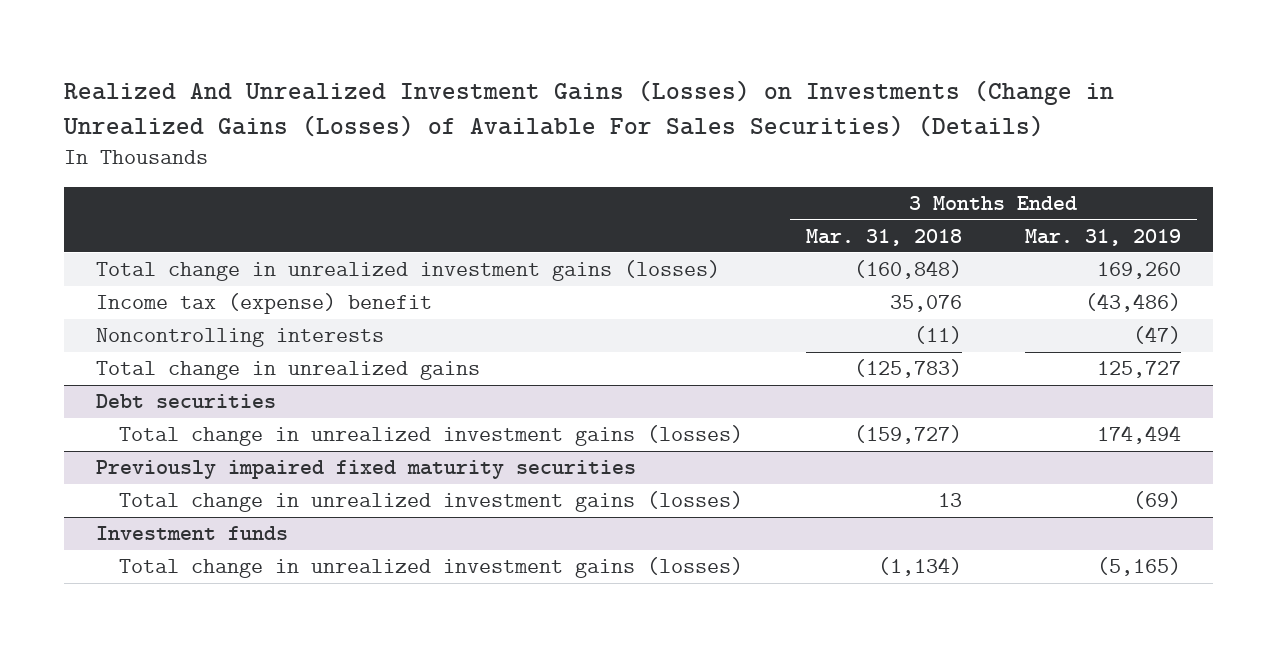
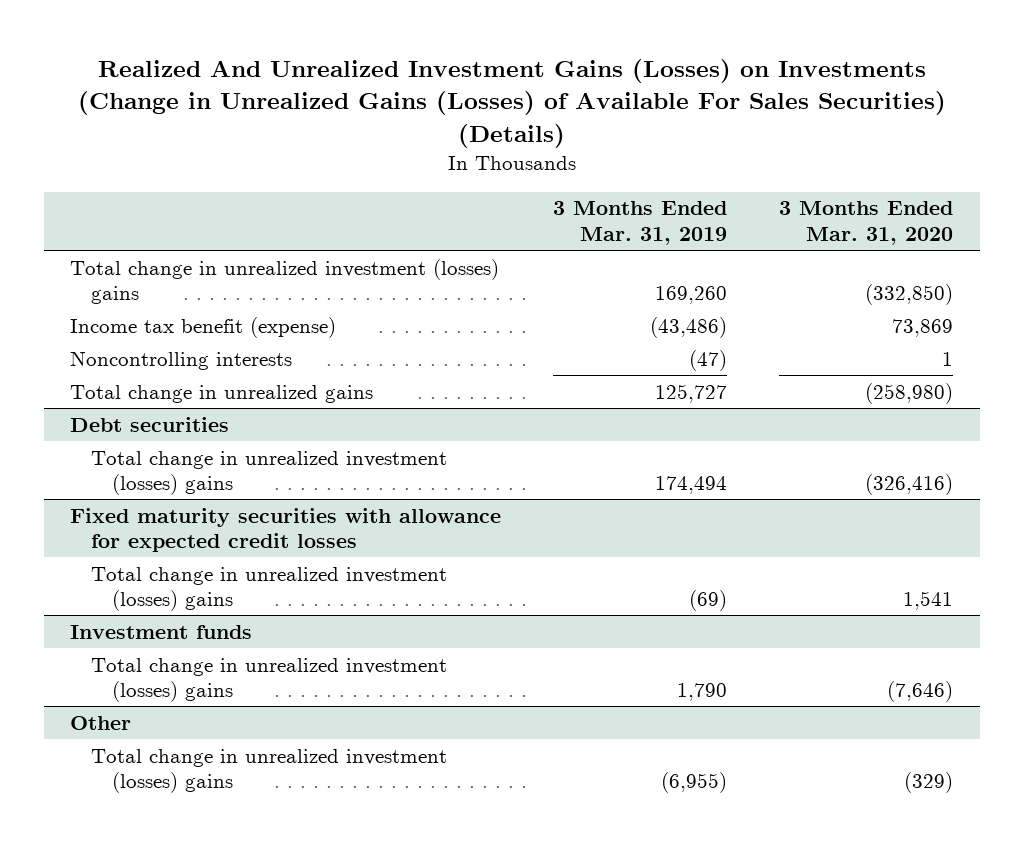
[805,228,962,246] Mar. 31, 2018 -> none
none -> [779,201,954,245] 3 Months Ended Mar. 31, 2020
[95,260,720,282] Total change in unrealized investment gains (losses) -> [69,258,499,305] Total change in unrealized investment (losses) gains
[95,293,432,315] Income tax (expense) benefit -> [69,316,336,338] Income tax benefit (expense)
[118,425,743,447] Total change in unrealized investment gains (losses) -> [91,450,448,496] Total change in unrealized investment (losses) gains
[95,460,636,480] Previously impaired fixed maturity securities -> [69,507,501,553] Fixed maturity securities with allowance for expected credit losses
[118,491,743,513] Total change in unrealized investment gains (losses) -> [91,566,448,612] Total change in unrealized investment (losses) gains
[118,557,743,579] Total change in unrealized investment gains (losses) -> [91,657,448,703] Total change in unrealized investment (losses) gains
[1096,557,1181,577] (5,165) -> [677,683,728,702] 1,790
none -> [69,715,131,730] Other
none -> [91,748,448,794] Total change in unrealized investment (losses) gains

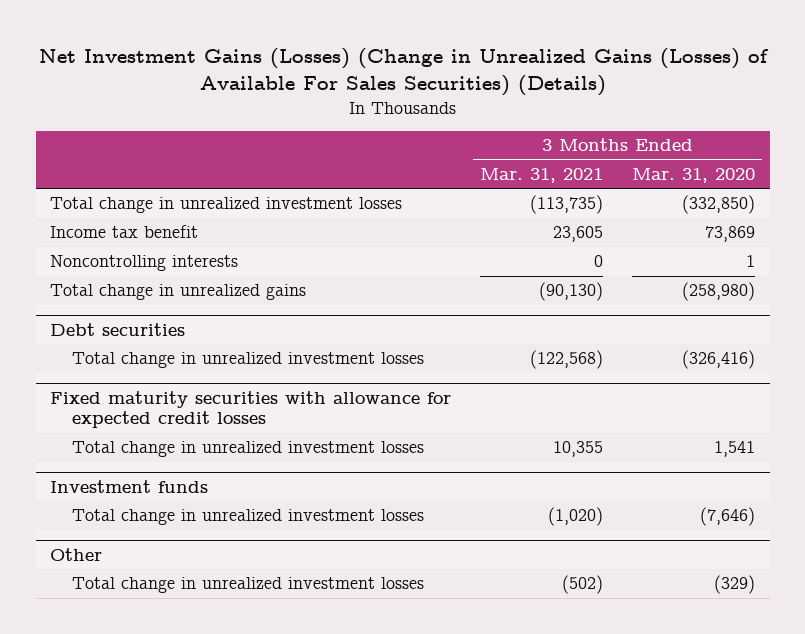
[77,58,946,149] Realized And Unrealized Investment Gains (Losses) on Investments (Change in Unrealized Gains (Losses) of Available For Sales Securities) (Details) -> [38,47,769,97] Net Investment Gains (Losses) (Change in Unrealized Gains (Losses) of Available For Sales Securities) (Details)
[553,201,728,245] 3 Months Ended Mar. 31, 2019 -> none
none -> [480,167,604,183] Mar. 31, 2021
[69,258,499,305] Total change in unrealized investment (losses) gains -> [50,197,403,214] Total change in unrealized investment losses
[69,316,336,338] Income tax benefit (expense) -> [50,225,199,239] Income tax benefit
[91,450,448,496] Total change in unrealized investment (losses) gains -> [72,352,425,369] Total change in unrealized investment losses
[91,566,448,612] Total change in unrealized investment (losses) gains -> [72,441,425,458] Total change in unrealized investment losses
[91,657,448,703] Total change in unrealized investment (losses) gains -> [72,509,425,526] Total change in unrealized investment losses
[91,748,448,794] Total change in unrealized investment (losses) gains -> [72,577,425,594] Total change in unrealized investment losses

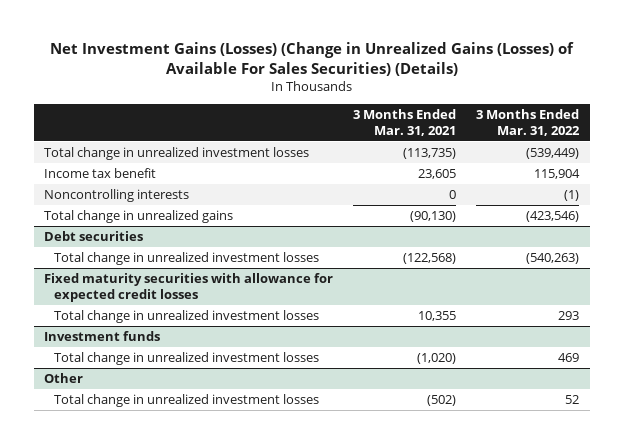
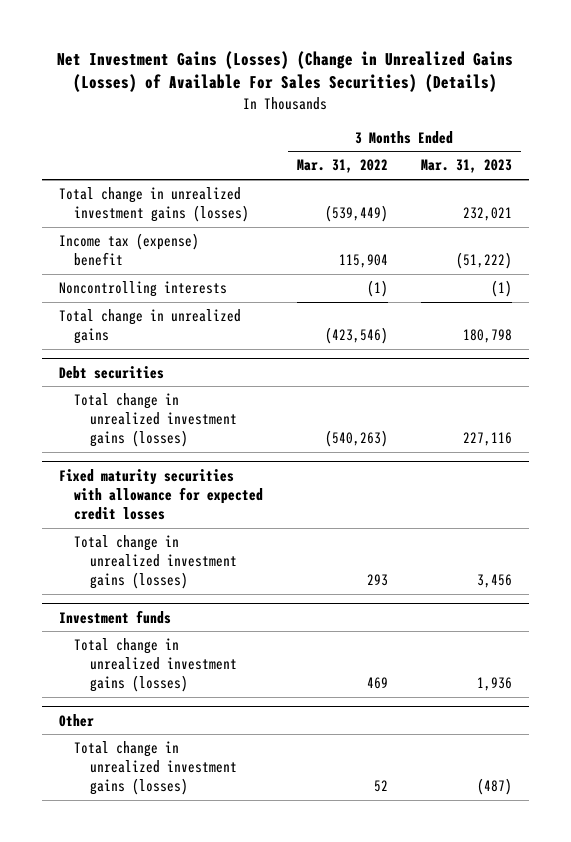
[353,109,457,136] 3 Months Ended Mar. 31, 2021 -> none
none -> [421,159,513,174] Mar. 31, 2023
[43,147,309,161] Total change in unrealized investment losses -> [58,187,250,223] Total change in unrealized investment gains (losses)
[43,168,156,179] Income tax benefit -> [58,233,199,267] Income tax (expense) benefit
[53,252,319,266] Total change in unrealized investment losses -> [74,393,237,448] Total change in unrealized investment gains (losses)
[53,310,319,324] Total change in unrealized investment losses -> [74,535,237,590] Total change in unrealized investment gains (losses)
[53,352,319,366] Total change in unrealized investment losses -> [74,638,237,693] Total change in unrealized investment gains (losses)
[53,394,319,408] Total change in unrealized investment losses -> [74,741,237,796] Total change in unrealized investment gains (losses)

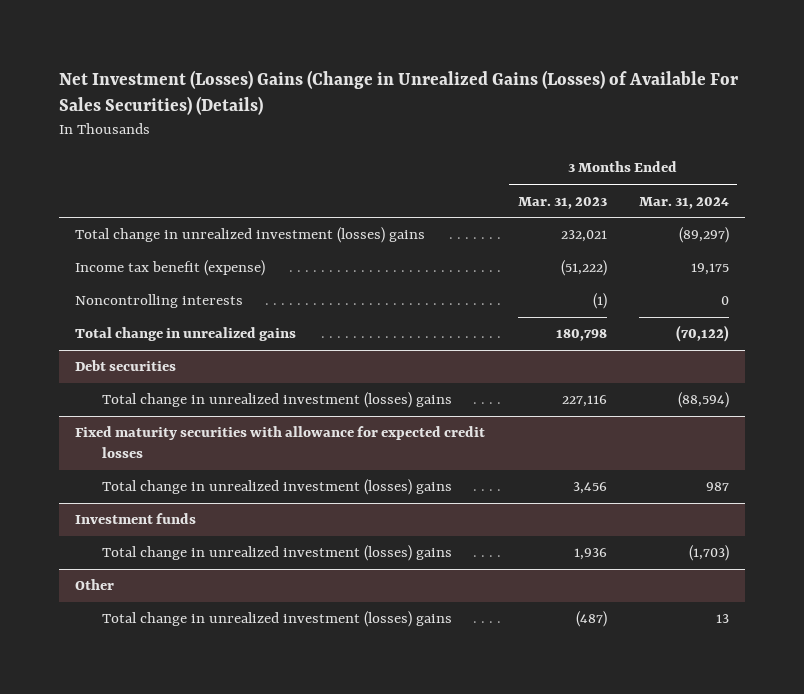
[57,51,514,93] Net Investment Gains (Losses) (Change in Unrealized Gains (Losses) of Available For Sales Securities) (Details) -> [58,69,738,116] Net Investment (Losses) Gains (Change in Unrealized Gains (Losses) of Available For Sales Securities) (Details)
[296,159,388,174] Mar. 31, 2022 -> none
none -> [639,196,730,209] Mar. 31, 2024
[58,187,250,223] Total change in unrealized investment gains (losses) -> [74,227,425,244] Total change in unrealized investment (losses) gains
[58,233,199,267] Income tax (expense) benefit -> [74,260,265,277] Income tax benefit (expense)
[74,393,237,448] Total change in unrealized investment gains (losses) -> [101,392,452,409] Total change in unrealized investment (losses) gains
[74,535,237,590] Total change in unrealized investment gains (losses) -> [101,479,452,496] Total change in unrealized investment (losses) gains
[74,638,237,693] Total change in unrealized investment gains (losses) -> [101,545,452,562] Total change in unrealized investment (losses) gains
[74,741,237,796] Total change in unrealized investment gains (losses) -> [101,611,452,628] Total change in unrealized investment (losses) gains

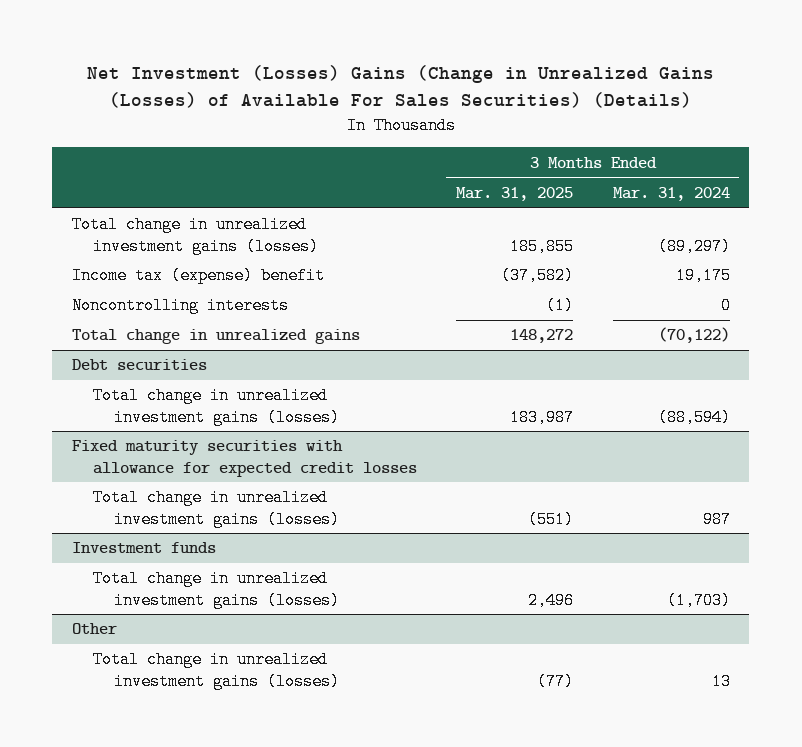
[517,196,607,209] Mar. 31, 2023 -> none
none -> [456,186,574,201] Mar. 31, 2025
[74,227,425,244] Total change in unrealized investment (losses) gains -> [72,216,319,255] Total change in unrealized investment gains (losses)
[74,260,265,277] Income tax benefit (expense) -> [72,267,326,285] Income tax (expense) benefit
[101,392,452,409] Total change in unrealized investment (losses) gains -> [92,387,340,426] Total change in unrealized investment gains (losses)
[101,479,452,496] Total change in unrealized investment (losses) gains -> [92,489,340,528] Total change in unrealized investment gains (losses)
[101,545,452,562] Total change in unrealized investment (losses) gains -> [92,570,340,609] Total change in unrealized investment gains (losses)
[101,611,452,628] Total change in unrealized investment (losses) gains -> [92,651,340,690] Total change in unrealized investment gains (losses)

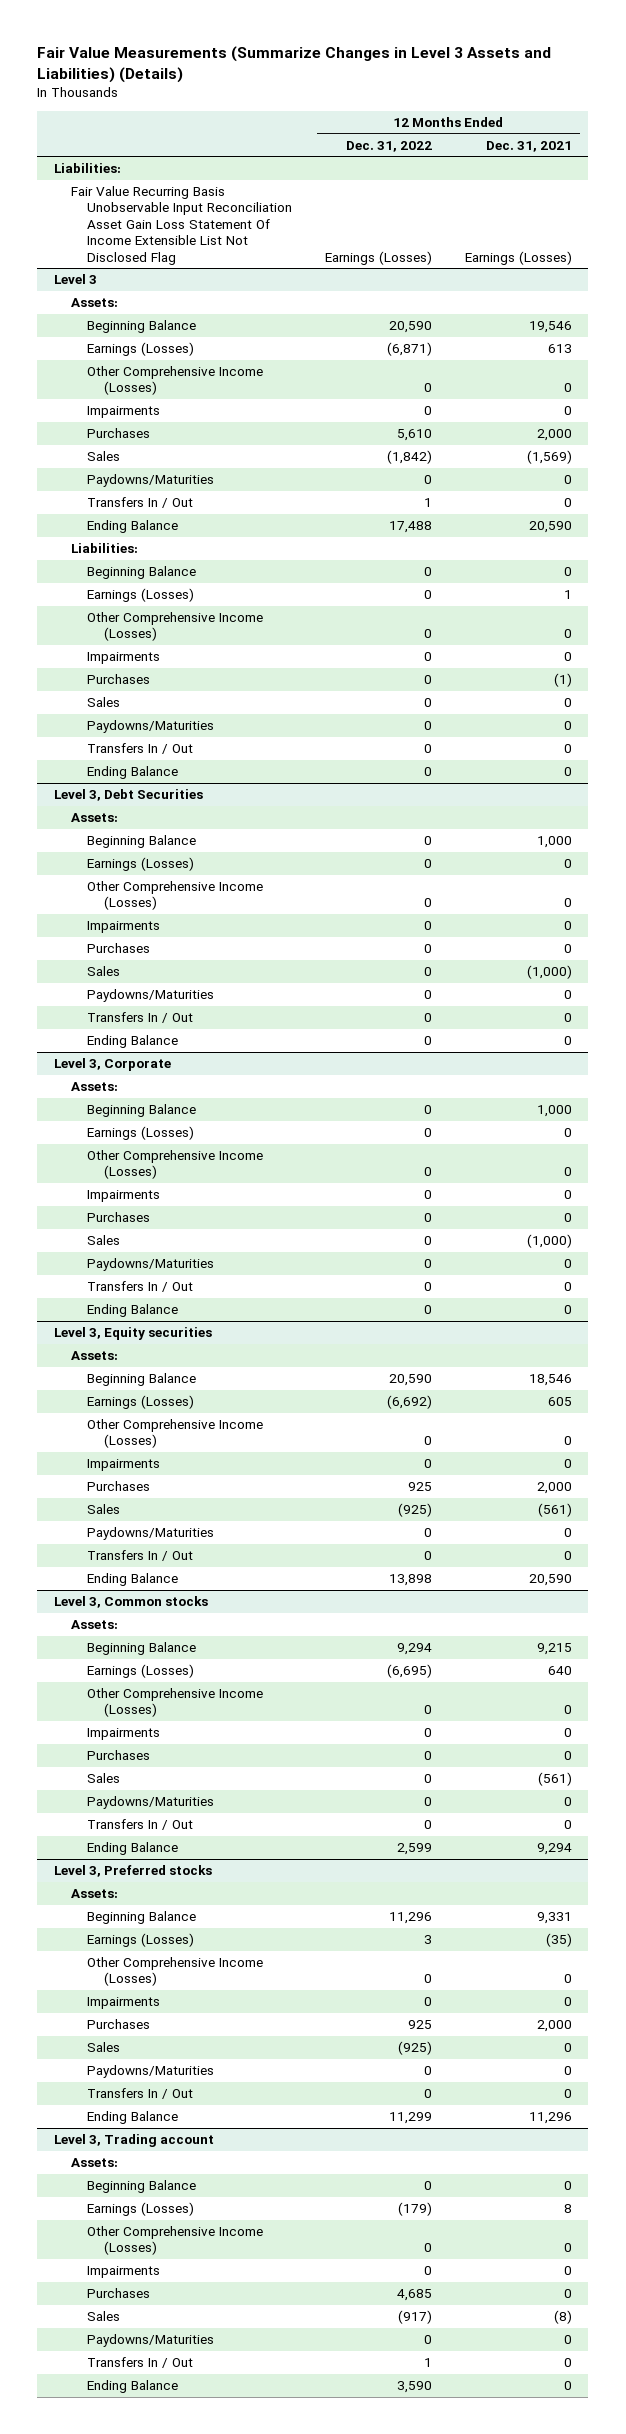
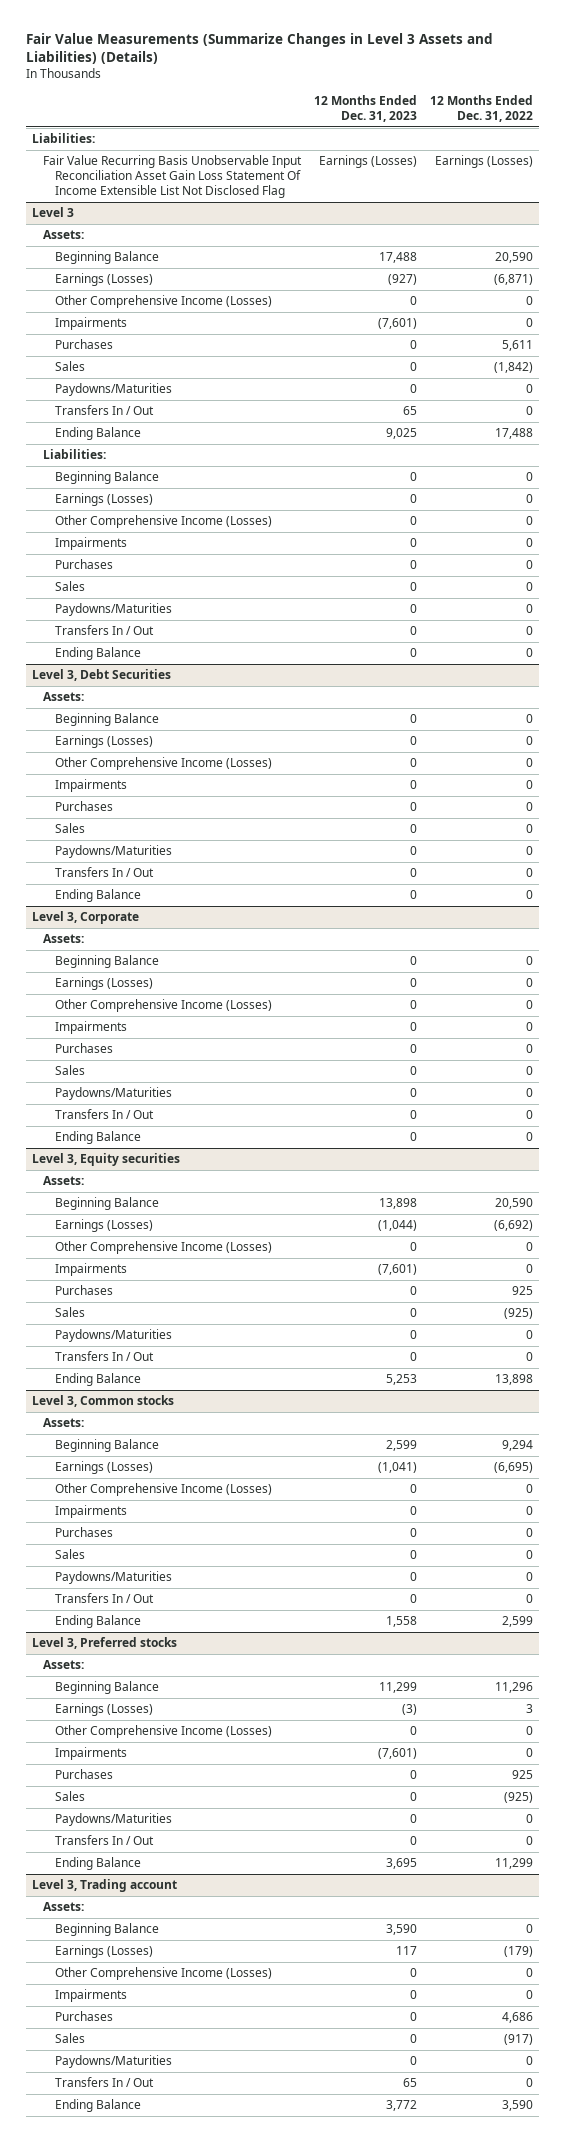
[485,140,572,152] Dec. 31, 2021 -> none
none -> [314,94,418,122] 12 Months Ended Dec. 31, 2023
[397,429,433,442] 5,610 -> [501,340,533,352] 5,611
[424,498,433,508] 1 -> [525,406,533,416] 0
[397,2289,433,2302] 4,685 -> [501,2012,533,2024] 4,686
[424,2358,433,2368] 1 -> [525,2078,533,2088] 0

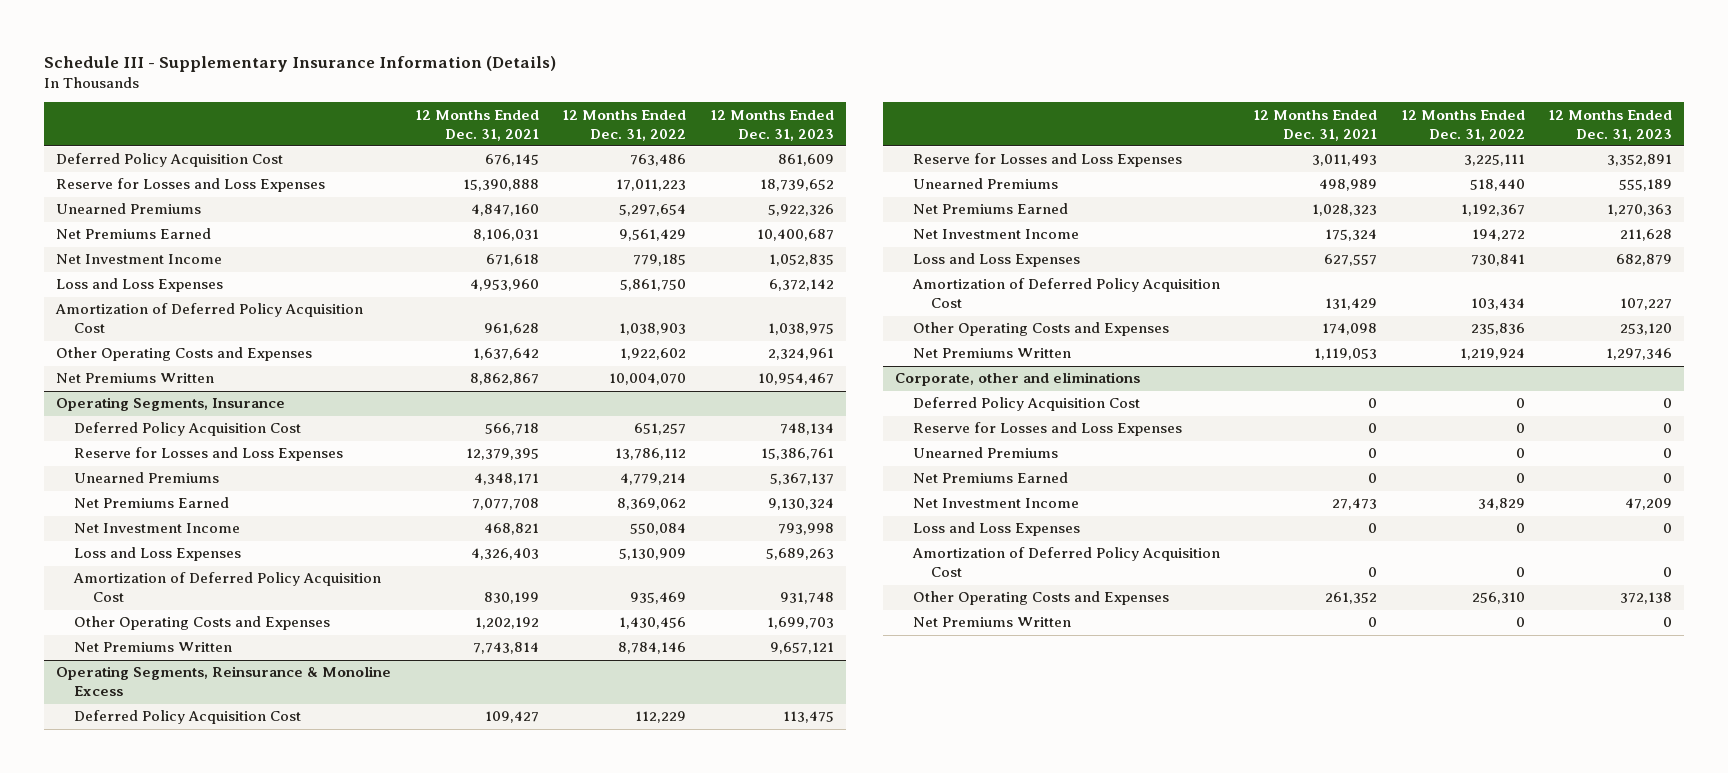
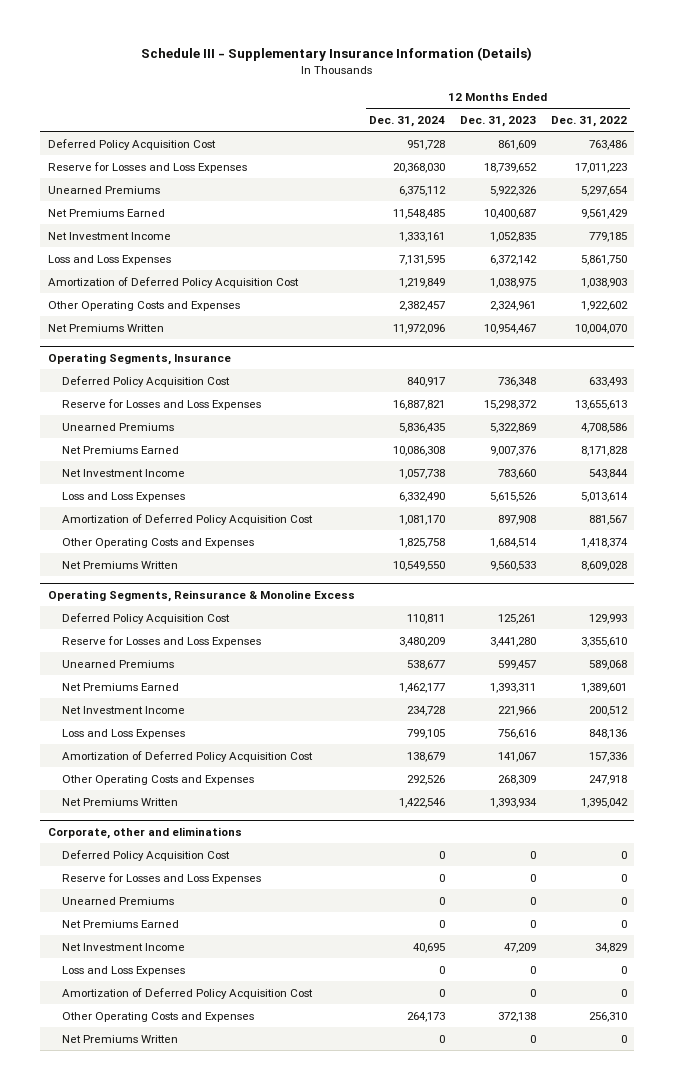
[414,109,539,141] 12 Months Ended Dec. 31, 2021 -> none
none -> [369,115,446,127] Dec. 31, 2024
[634,423,687,436] 651,257 -> [588,376,627,387] 633,493
[779,423,834,436] 748,134 -> [497,376,536,387] 736,348
[615,448,687,461] 13,786,112 -> [574,399,627,410] 13,655,613
[760,448,834,461] 15,386,761 -> [483,399,537,410] 15,298,372
[620,473,687,486] 4,779,214 -> [580,422,627,433] 4,708,586
[769,473,834,486] 5,367,137 -> [489,422,536,433] 5,322,869
[617,498,687,511] 8,369,062 -> [580,445,627,456] 8,171,828
[767,498,834,511] 9,130,324 -> [489,445,536,456] 9,007,376
[630,523,687,536] 550,084 -> [588,468,628,479] 543,844
[777,523,834,536] 793,998 -> [497,468,536,479] 783,660
[619,548,687,561] 5,130,909 -> [580,491,628,502] 5,013,614
[765,548,834,561] 5,689,263 -> [489,491,536,502] 5,615,526
[630,592,687,605] 935,469 -> [588,514,627,525] 881,567
[779,592,834,605] 931,748 -> [497,514,536,525] 897,908
[619,617,687,630] 1,430,456 -> [580,537,628,548] 1,418,374
[766,617,834,630] 1,699,703 -> [489,537,537,548] 1,684,514
[618,642,687,655] 8,784,146 -> [580,560,627,571] 8,609,028
[769,642,834,655] 9,657,121 -> [489,560,536,571] 9,560,533
[635,711,687,724] 112,229 -> [588,613,627,624] 129,993
[782,711,834,724] 113,475 -> [497,613,536,624] 125,261
[1463,154,1525,167] 3,225,111 -> [580,636,627,647] 3,355,610
[1607,154,1673,167] 3,352,891 -> [489,636,536,647] 3,441,280
[1469,179,1525,192] 518,440 -> [588,659,627,670] 589,068
[1619,179,1673,192] 555,189 -> [497,659,536,670] 599,457
[1460,204,1525,217] 1,192,367 -> [580,682,627,693] 1,389,601
[1607,204,1673,217] 1,270,363 -> [489,682,536,693] 1,393,311
[1471,229,1525,242] 194,272 -> [588,705,628,716] 200,512
[1620,229,1673,242] 211,628 -> [497,705,536,716] 221,966
[1470,254,1525,267] 730,841 -> [588,728,627,739] 848,136
[1616,254,1673,267] 682,879 -> [497,728,536,739] 756,616
[1470,298,1525,311] 103,434 -> [588,751,627,762] 157,336
[1620,298,1673,311] 107,227 -> [497,751,536,762] 141,067
[1470,323,1525,336] 235,836 -> [588,774,627,785] 247,918
[1620,323,1673,336] 253,120 -> [497,774,536,785] 268,309
[1459,348,1525,361] 1,219,924 -> [580,797,628,808] 1,395,042
[1606,348,1673,361] 1,297,346 -> [489,797,537,808] 1,393,934

